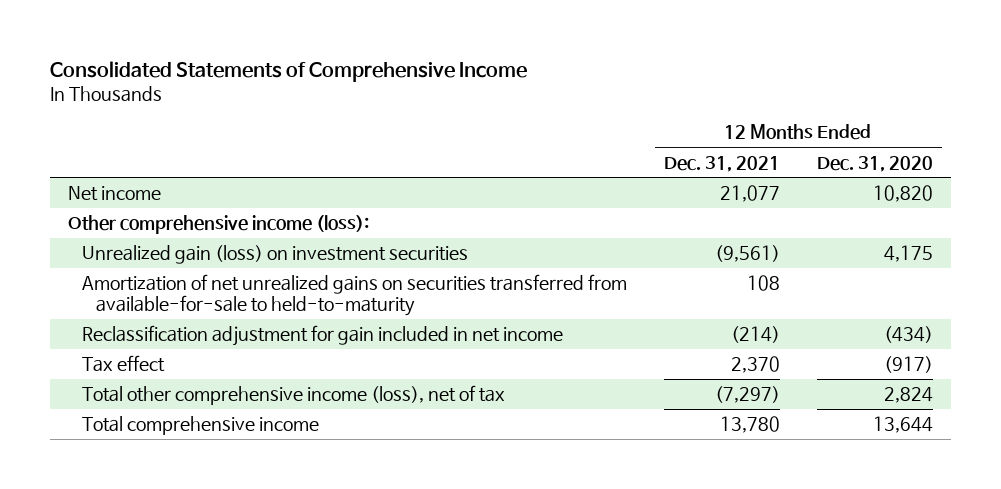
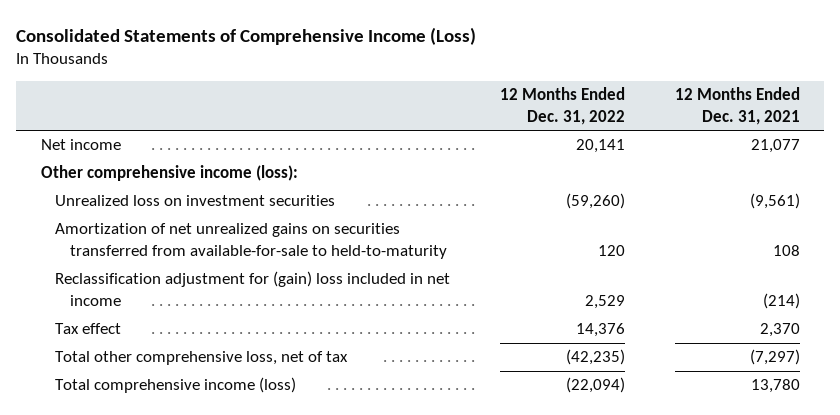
[49,60,527,82] Consolidated Statements of Comprehensive Income -> [16,26,477,45] Consolidated Statements of Comprehensive Income (Loss)
[816,155,933,172] Dec. 31, 2020 -> none
none -> [499,87,625,125] 12 Months Ended Dec. 31, 2022
[82,245,469,265] Unrealized gain (loss) on investment securities -> [55,195,336,207] Unrealized loss on investment securities
[82,325,564,347] Reclassification adjustment for gain included in net income -> [55,271,451,306] Reclassification adjustment for (gain) loss included in net income
[82,385,506,406] Total other comprehensive income (loss), net of tax -> [55,351,349,366] Total other comprehensive loss, net of tax
[82,416,320,436] Total comprehensive income -> [55,377,297,394] Total comprehensive income (loss)

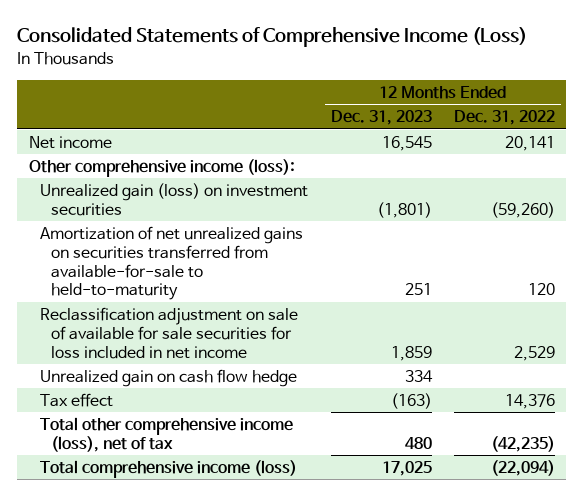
[674,87,800,125] 12 Months Ended Dec. 31, 2021 -> none
none -> [330,110,432,126] Dec. 31, 2023
[55,195,336,207] Unrealized loss on investment securities -> [40,182,309,216] Unrealized gain (loss) on investment securities
[55,271,451,306] Reclassification adjustment for (gain) loss included in net income -> [40,306,299,359] Reclassification adjustment on sale of available for sale securities for loss included in net income
none -> [40,368,298,387] Unrealized gain on cash flow hedge
[55,351,349,366] Total other comprehensive loss, net of tax -> [40,416,294,452] Total other comprehensive income (loss), net of tax

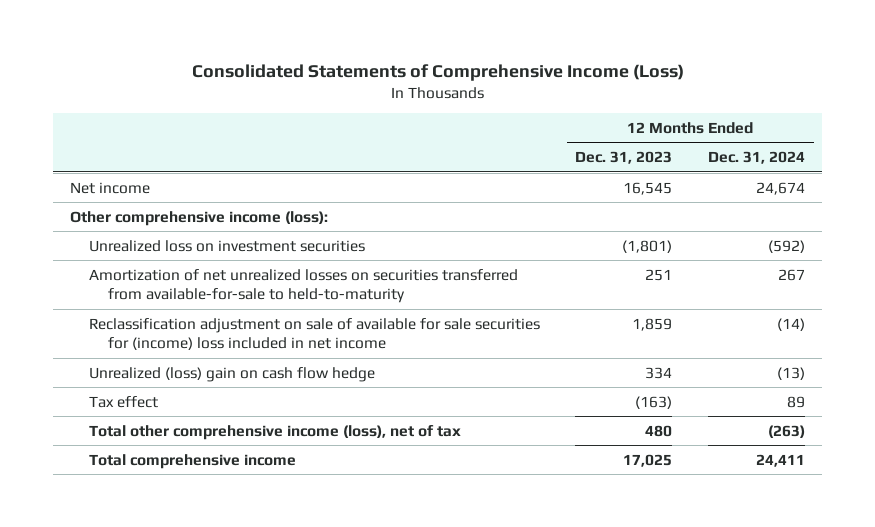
[454,110,556,126] Dec. 31, 2022 -> none
none -> [707,151,805,165] Dec. 31, 2024
[40,182,309,216] Unrealized gain (loss) on investment securities -> [89,239,366,252] Unrealized loss on investment securities
[40,225,304,301] Amortization of net unrealized gains on securities transferred from available-for-sale to held-to-maturity -> [89,268,519,304] Amortization of net unrealized losses on securities transferred from available-for-sale to held-to-maturity
[40,306,299,359] Reclassification adjustment on sale of available for sale securities for loss included in net income -> [89,317,541,351] Reclassification adjustment on sale of available for sale securities for (income) loss included in net income
[40,368,298,387] Unrealized gain on cash flow hedge -> [89,366,376,382] Unrealized (loss) gain on cash flow hedge
[40,459,298,478] Total comprehensive income (loss) -> [89,453,297,469] Total comprehensive income

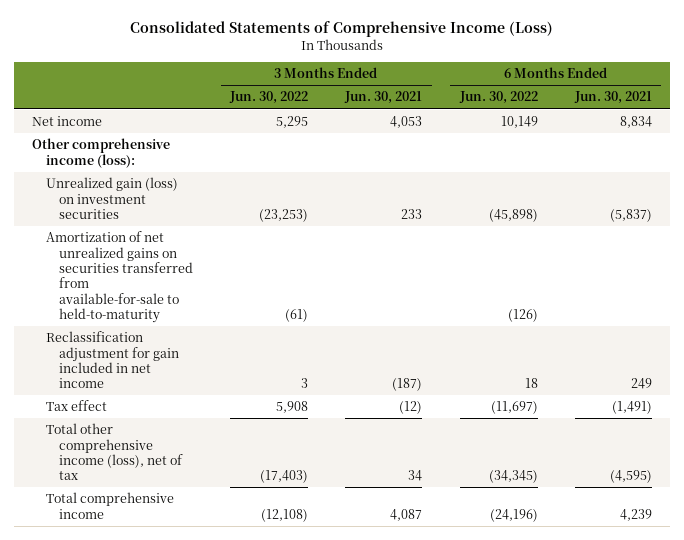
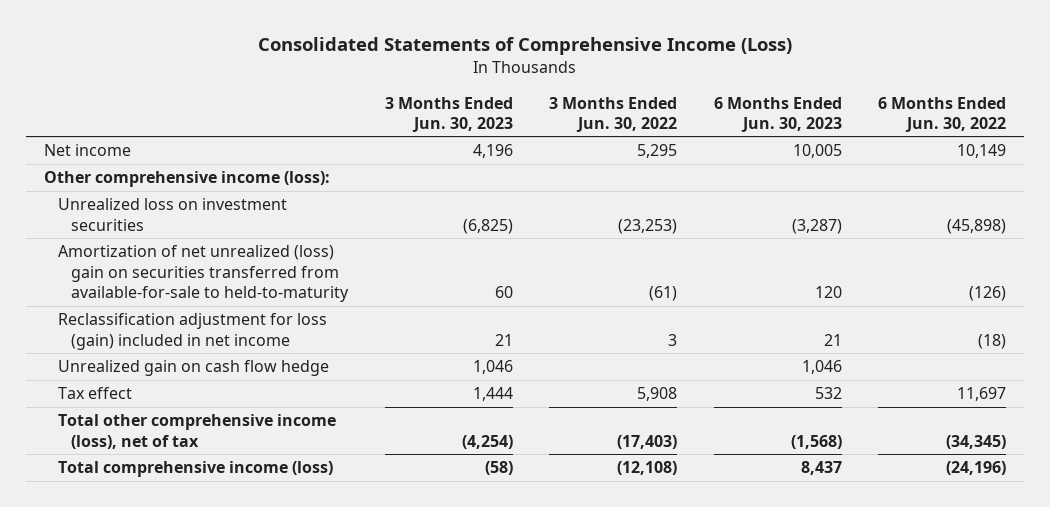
[344,91,423,105] Jun. 30, 2021 -> none
[573,91,652,105] Jun. 30, 2021 -> none
none -> [384,96,513,133] 3 Months Ended Jun. 30, 2023
none -> [713,96,842,133] 6 Months Ended Jun. 30, 2023
[45,177,178,219] Unrealized gain (loss) on investment securities -> [57,198,287,231] Unrealized loss on investment securities
[45,231,194,323] Amortization of net unrealized gains on securities transferred from available-for-sale to held-to-maturity -> [57,245,350,303] Amortization of net unrealized (loss) gain on securities transferred from available-for-sale to held-to-maturity
[45,331,180,389] Reclassification adjustment for gain included in net income -> [57,313,327,350] Reclassification adjustment for loss (gain) included in net income
[524,378,538,389] 18 -> [978,333,1007,349] (18)
none -> [57,360,329,377] Unrealized gain on cash flow hedge
[490,401,538,415] (11,697) -> [957,387,1007,402] 11,697
[45,492,174,519] Total comprehensive income -> [57,461,333,478] Total comprehensive income (loss)

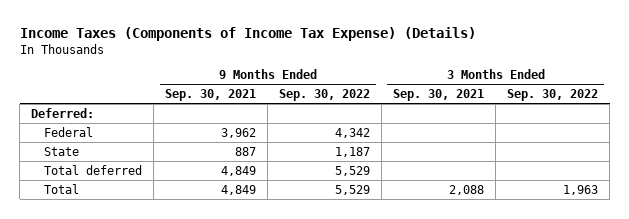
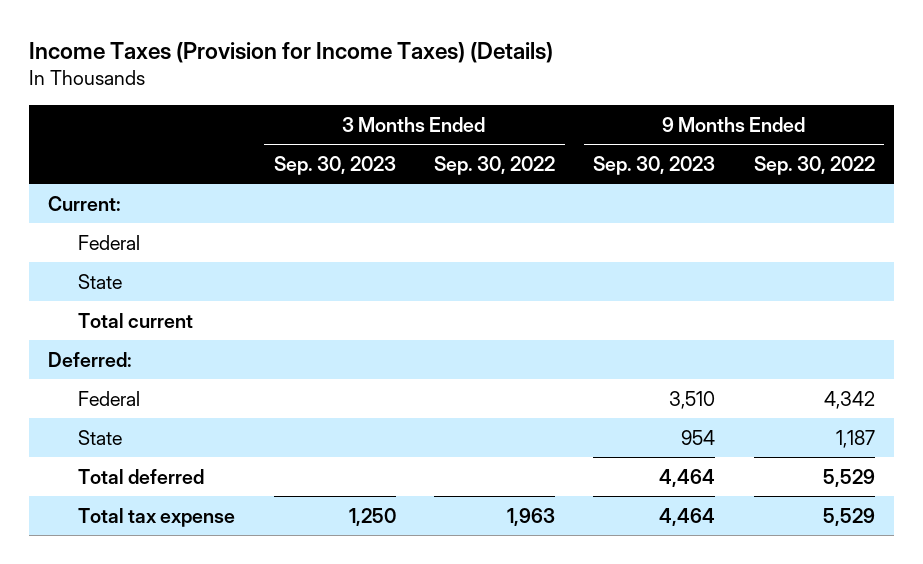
[19,26,476,41] Income Taxes (Components of Income Tax Expense) (Details) -> [28,42,553,64] Income Taxes (Provision for Income Taxes) (Details)
[165,89,257,102] Sep. 30, 2021 -> none
[393,89,485,102] Sep. 30, 2021 -> none
none -> [273,155,396,175] Sep. 30, 2023
none -> [593,155,716,175] Sep. 30, 2023
none -> [48,195,122,211] Current:
none -> [78,234,141,250] Federal
none -> [78,273,123,289] State
none -> [78,312,194,328] Total current
[44,183,80,194] Total -> [78,507,236,527] Total tax expense

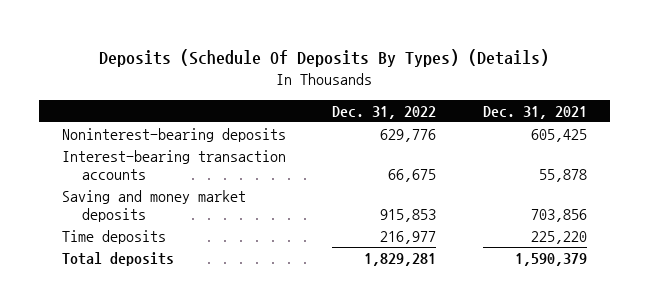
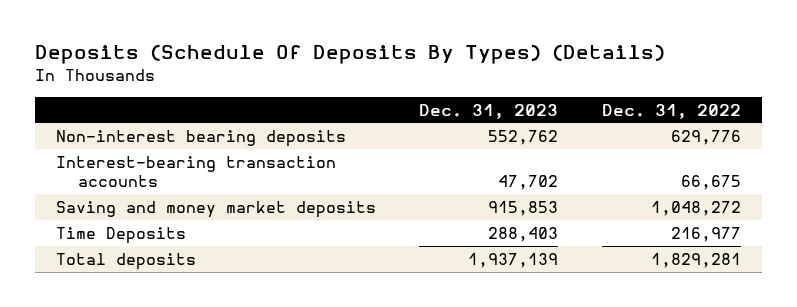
[482,105,587,119] Dec. 31, 2021 -> none
none -> [419,103,559,119] Dec. 31, 2023
[62,128,287,143] Noninterest-bearing deposits -> [56,129,347,147] Non-interest bearing deposits
[380,209,437,223] 915,853 -> [650,200,741,216] 1,048,272
[62,230,167,245] Time deposits -> [56,226,187,244] Time Deposits

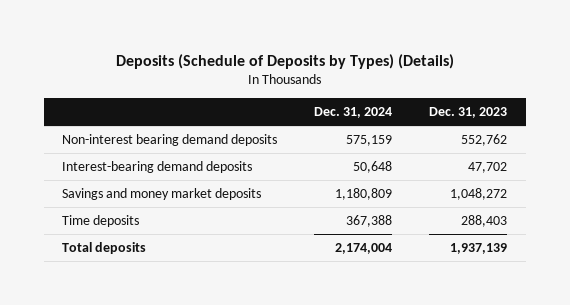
[34,44,665,65] Deposits (Schedule Of Deposits By Types) (Details) -> [115,53,454,69] Deposits (Schedule of Deposits by Types) (Details)
[601,103,741,119] Dec. 31, 2022 -> none
none -> [314,107,393,119] Dec. 31, 2024
[56,129,347,147] Non-interest bearing deposits -> [62,133,278,146] Non-interest bearing demand deposits
[56,155,337,188] Interest-bearing transaction accounts -> [62,160,253,173] Interest-bearing demand deposits
[56,200,377,218] Saving and money market deposits -> [62,187,262,200] Savings and money market deposits
[488,200,559,216] 915,853 -> [450,187,508,200] 1,048,272
[56,226,187,244] Time Deposits -> [62,214,140,227] Time deposits

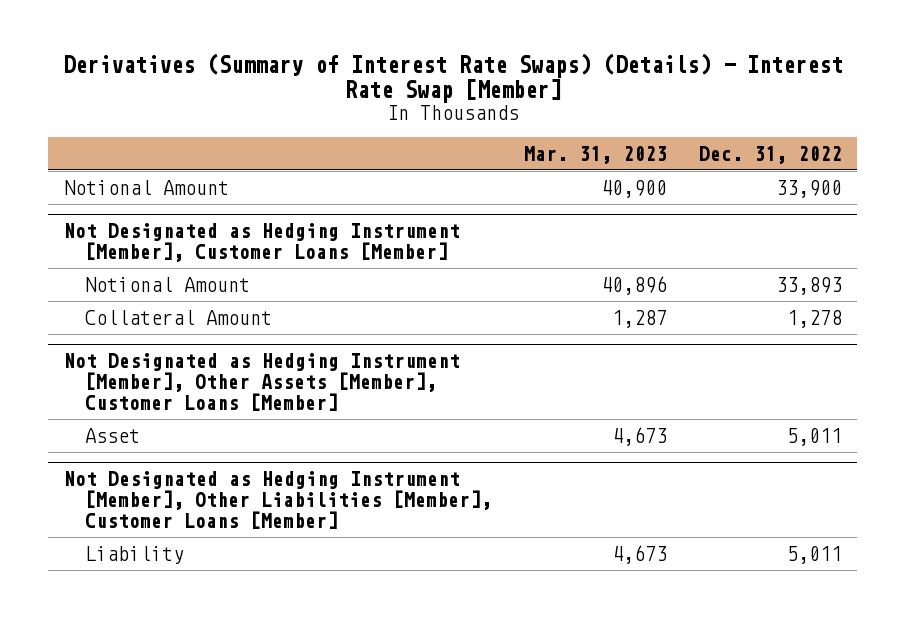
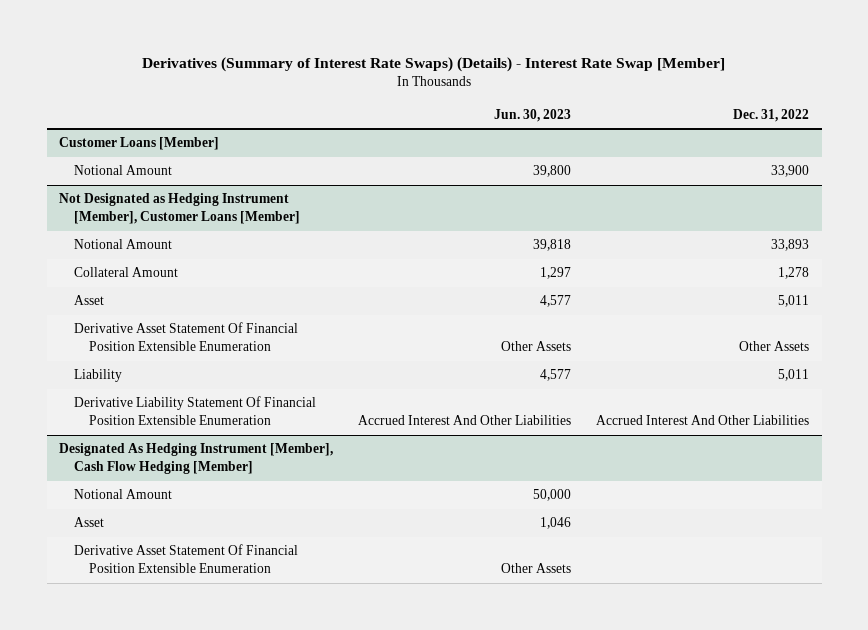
[523,145,667,164] Mar. 31, 2023 -> none
none -> [494,108,572,122] Jun. 30, 2023
none -> [59,137,220,151] Customer Loans [Member]
[63,353,460,412] Not Designated as Hedging Instrument [Member], Other Assets [Member], Customer Loans [Member] -> none
[63,471,493,530] Not Designated as Hedging Instrument [Member], Other Liabilities [Member], Customer Loans [Member] -> none
none -> [74,322,299,352] Derivative Asset Statement Of Financial Position Extensible Enumeration
none -> [74,396,317,426] Derivative Liability Statement Of Financial Position Extensible Enumeration
none -> [59,443,334,475] Designated As Hedging Instrument [Member], Cash Flow Hedging [Member]
none -> [74,489,173,500] Notional Amount
none -> [74,517,105,528] Asset
none -> [74,544,299,574] Derivative Asset Statement Of Financial Position Extensible Enumeration

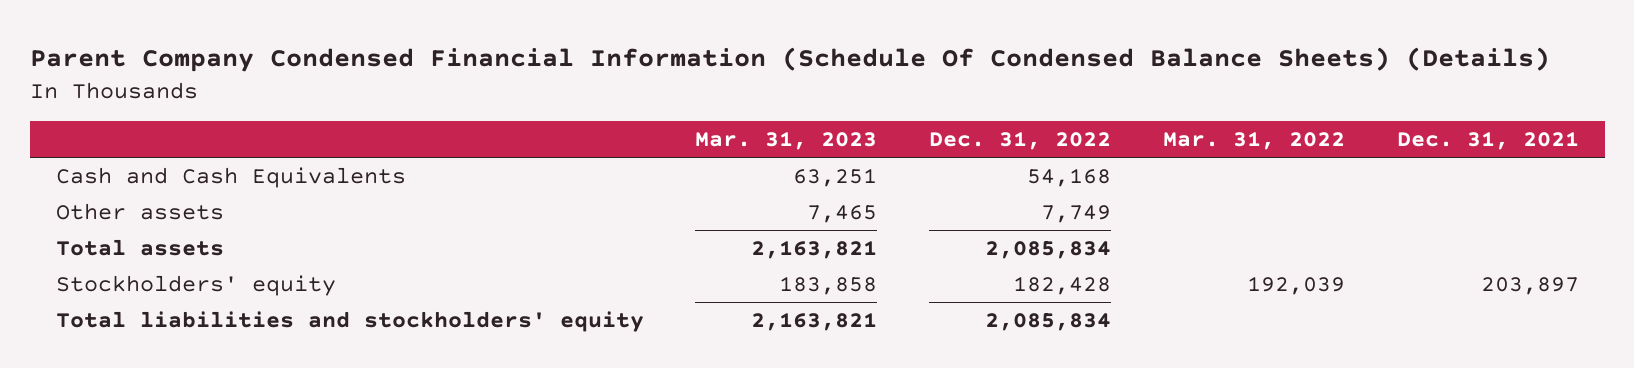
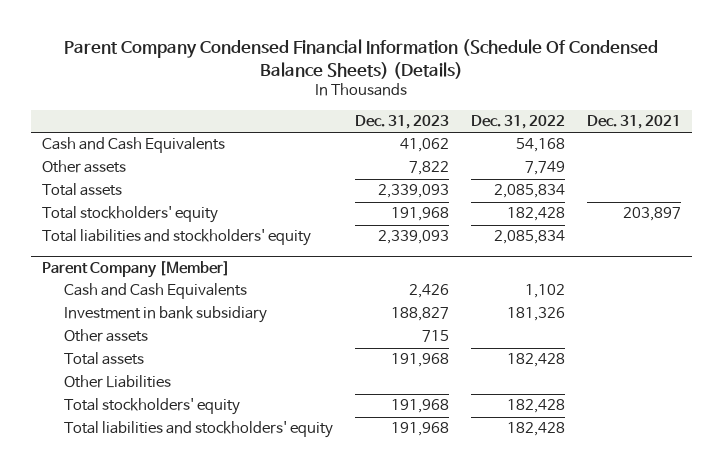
[695,131,878,151] Mar. 31, 2023 -> none
[1163,131,1346,151] Mar. 31, 2022 -> none
none -> [354,115,449,130] Dec. 31, 2023
[55,274,336,296] Stockholders' equity -> [41,206,218,224] Total stockholders' equity
none -> [41,261,230,279] Parent Company [Member]
none -> [63,283,247,300] Cash and Cash Equivalents
none -> [63,306,267,324] Investment in bank subsidiary
none -> [63,329,148,343] Other assets
none -> [63,352,144,366] Total assets
none -> [63,375,171,389] Other Liabilities
none -> [63,398,240,416] Total stockholders' equity
none -> [63,421,333,439] Total liabilities and stockholders' equity

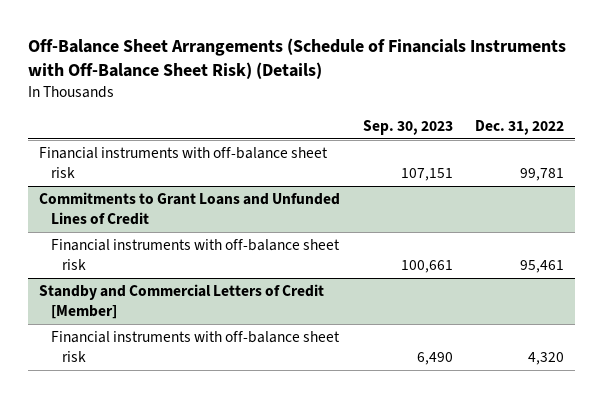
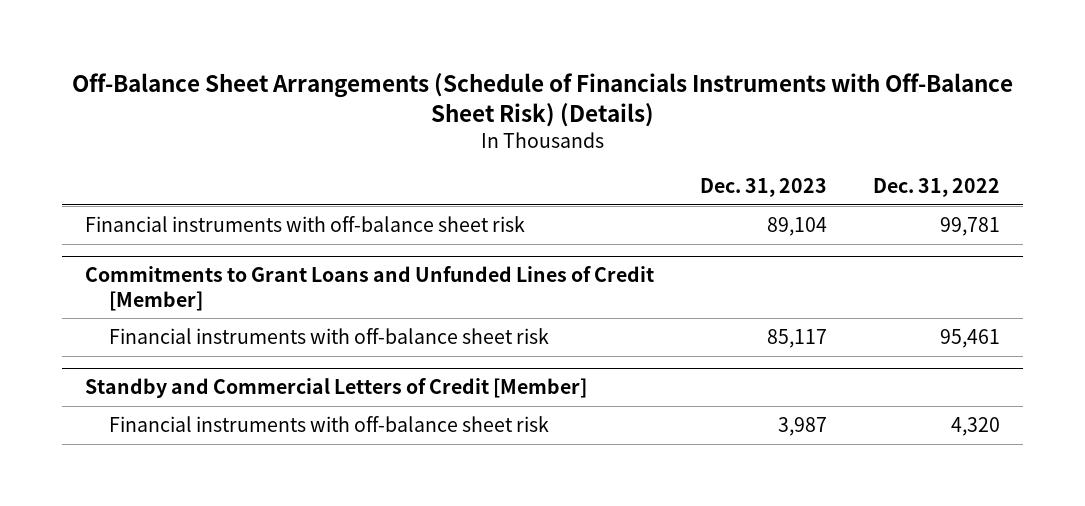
[362,120,453,136] Sep. 30, 2023 -> none
none -> [700,178,828,198] Dec. 31, 2023
[39,192,341,226] Commitments to Grant Loans and Unfunded Lines of Credit -> [84,266,654,311] Commitments to Grant Loans and Unfunded Lines of Credit [Member]

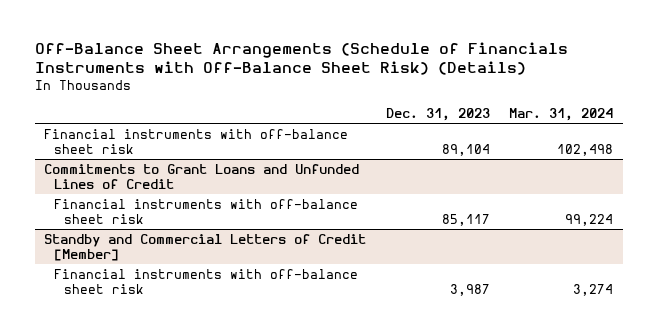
[873,178,1001,198] Dec. 31, 2022 -> none
none -> [508,107,613,121] Mar. 31, 2024
[84,266,654,311] Commitments to Grant Loans and Unfunded Lines of Credit [Member] -> [44,163,360,189] Commitments to Grant Loans and Unfunded Lines of Credit

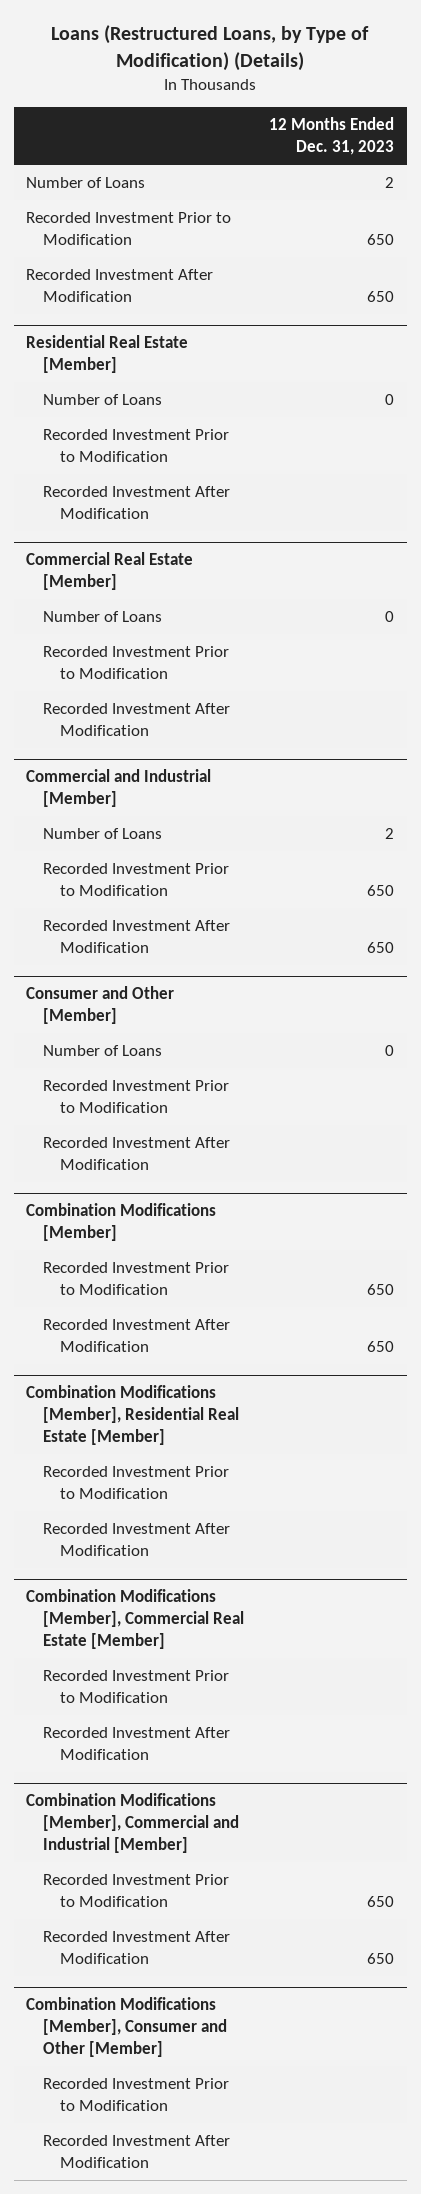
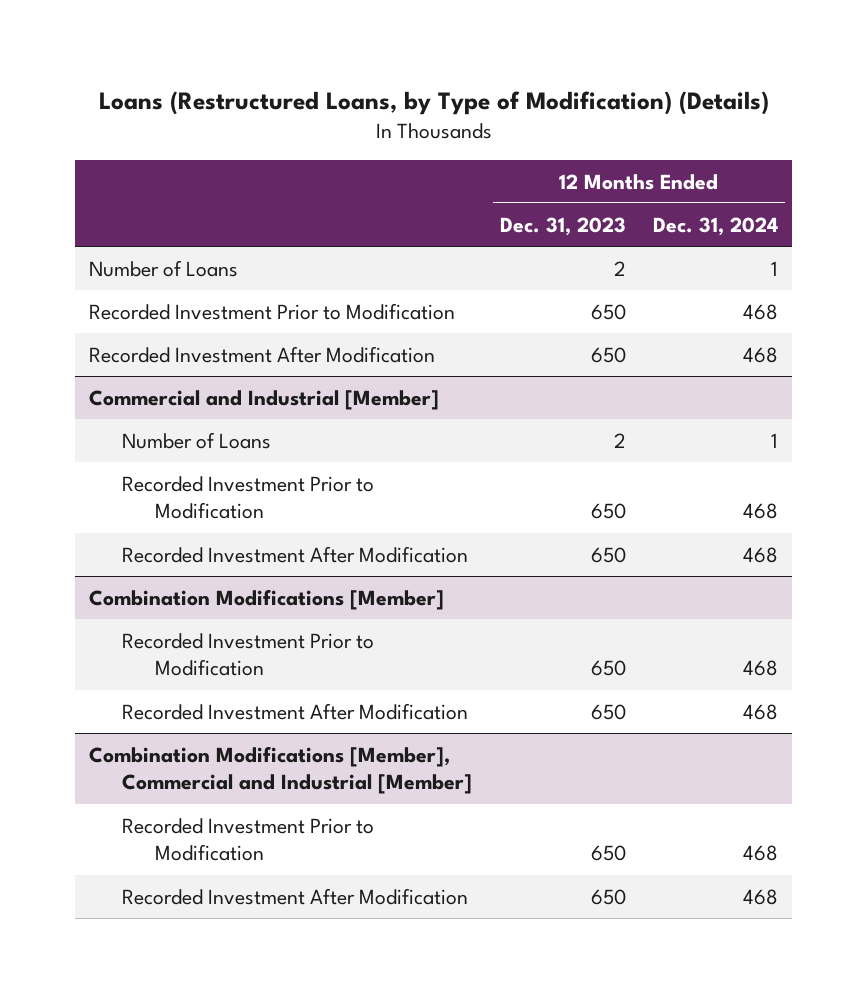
none -> [653,216,779,236] Dec. 31, 2024
[26,334,189,374] Residential Real Estate [Member] -> none
[43,393,163,405] Number of Loans -> none
[43,428,230,462] Recorded Investment Prior to Modification -> none
[43,485,231,519] Recorded Investment After Modification -> none
[26,551,194,591] Commercial Real Estate [Member] -> none
[43,610,163,622] Number of Loans -> none
[43,645,230,679] Recorded Investment Prior to Modification -> none
[43,702,231,736] Recorded Investment After Modification -> none
[26,985,175,1025] Consumer and Other [Member] -> none
[43,1044,163,1056] Number of Loans -> none
[43,1079,230,1113] Recorded Investment Prior to Modification -> none
[43,1136,231,1170] Recorded Investment After Modification -> none
[26,1384,240,1446] Combination Modifications [Member], Residential Real Estate [Member] -> none
[43,1465,230,1499] Recorded Investment Prior to Modification -> none
[43,1522,231,1556] Recorded Investment After Modification -> none
[26,1588,245,1650] Combination Modifications [Member], Commercial Real Estate [Member] -> none
[43,1669,230,1703] Recorded Investment Prior to Modification -> none
[43,1726,231,1760] Recorded Investment After Modification -> none
[26,1996,228,2058] Combination Modifications [Member], Consumer and Other [Member] -> none
[43,2077,230,2111] Recorded Investment Prior to Modification -> none
[43,2134,231,2168] Recorded Investment After Modification -> none

